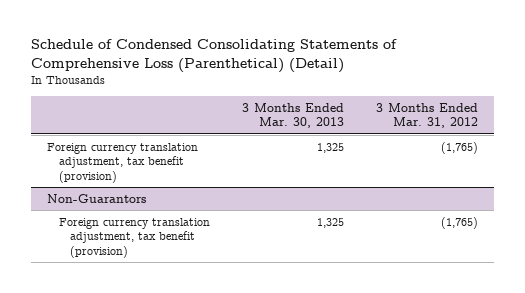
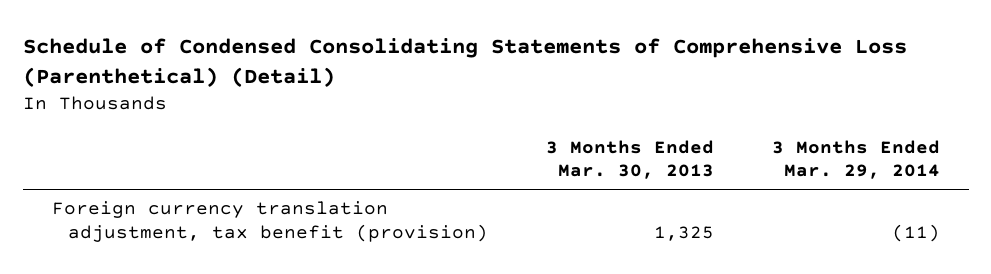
[376,102,479,128] 3 Months Ended Mar. 31, 2012 -> none
none -> [771,139,940,180] 3 Months Ended Mar. 29, 2014
[47,193,147,203] Non-Guarantors -> none
[58,217,210,258] Foreign currency translation adjustment, tax benefit (provision) -> none

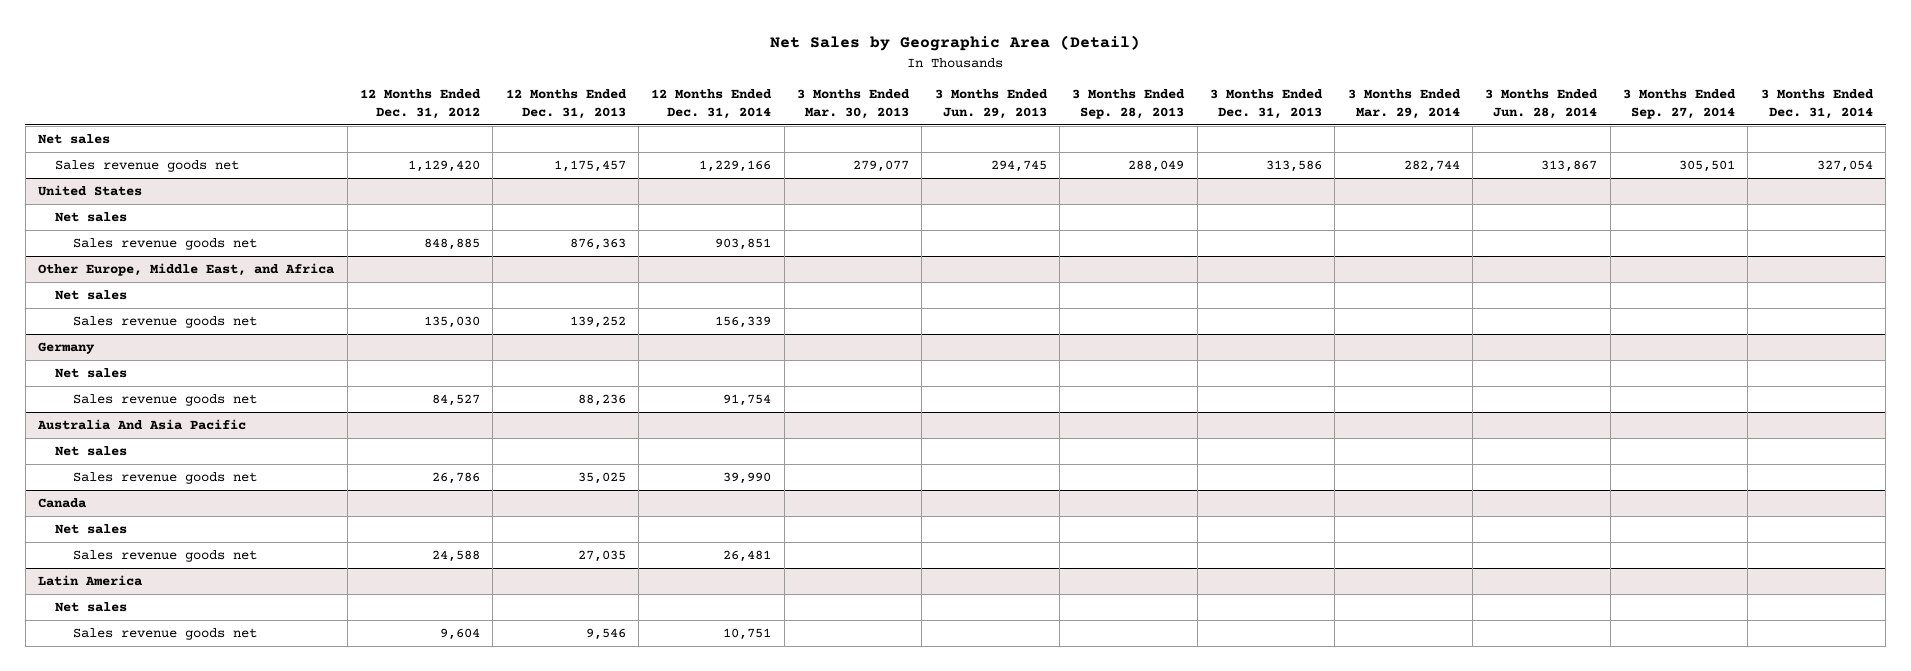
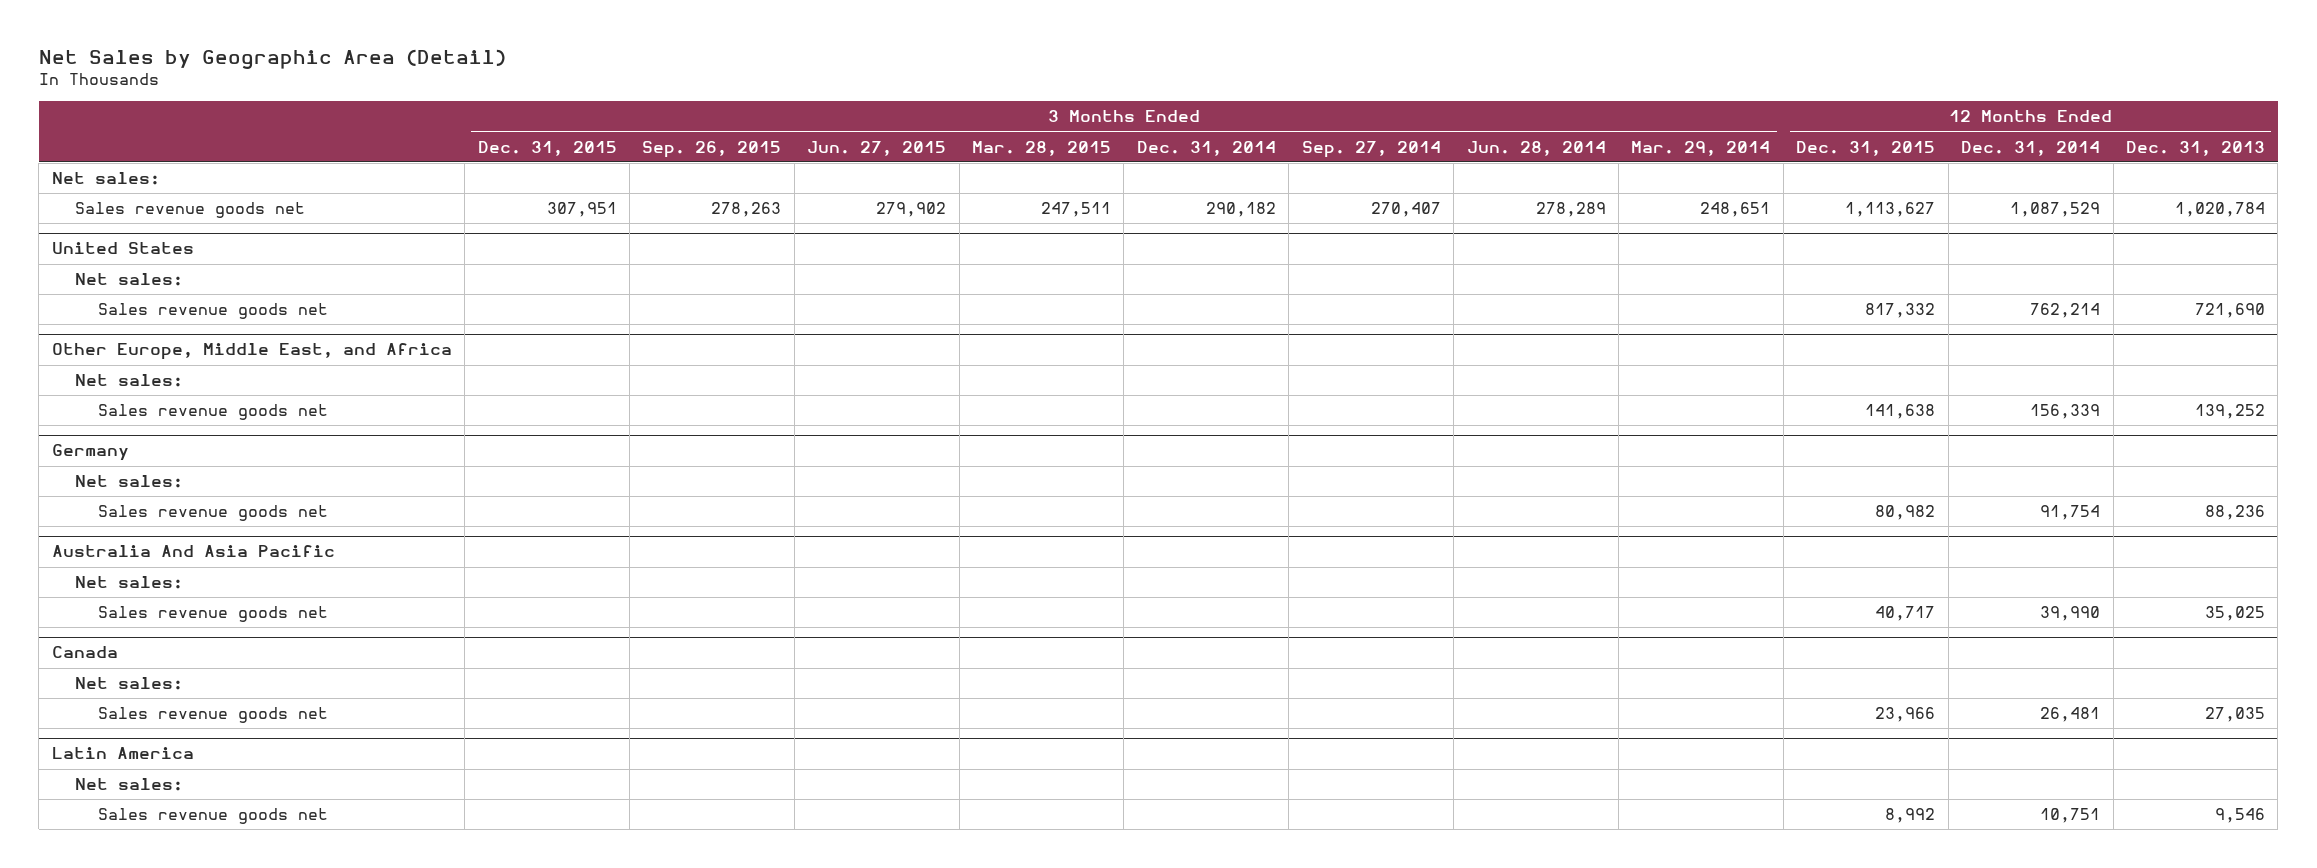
[359,88,481,119] 12 Months Ended Dec. 31, 2012 -> none
[796,88,910,119] 3 Months Ended Mar. 30, 2013 -> none
[934,88,1048,119] 3 Months Ended Jun. 29, 2013 -> none
[1072,88,1186,119] 3 Months Ended Sep. 28, 2013 -> none
[1209,88,1323,119] 3 Months Ended Dec. 31, 2013 -> none
none -> [477,140,617,156] Dec. 31, 2015
none -> [642,140,782,158] Sep. 26, 2015
none -> [807,140,947,156] Jun. 27, 2015
none -> [972,140,1112,156] Mar. 28, 2015
none -> [1796,140,1936,156] Dec. 31, 2015
[38,134,111,145] Net sales -> [51,172,160,186] Net sales:
[553,160,626,173] 1,175,457 -> [2174,202,2265,218] 1,020,784
[699,160,772,173] 1,229,166 -> [2010,202,2101,218] 1,087,529
[1403,160,1460,173] 282,744 -> [1700,202,1771,218] 248,651
[1541,160,1598,173] 313,867 -> [1535,202,1606,218] 278,289
[1679,160,1736,173] 305,501 -> [1370,202,1441,218] 270,407
[1816,160,1873,173] 327,054 -> [1205,202,1276,218] 290,182
[55,212,128,223] Net sales -> [74,273,183,287] Net sales:
[569,238,626,251] 876,363 -> [2194,303,2265,319] 721,690
[715,238,772,251] 903,851 -> [2030,303,2101,319] 762,214
[55,290,128,301] Net sales -> [74,374,183,388] Net sales:
[55,368,128,379] Net sales -> [74,475,183,489] Net sales:
[55,446,128,457] Net sales -> [74,576,183,590] Net sales:
[55,524,128,535] Net sales -> [74,677,183,691] Net sales:
[55,602,128,613] Net sales -> [74,778,183,792] Net sales:

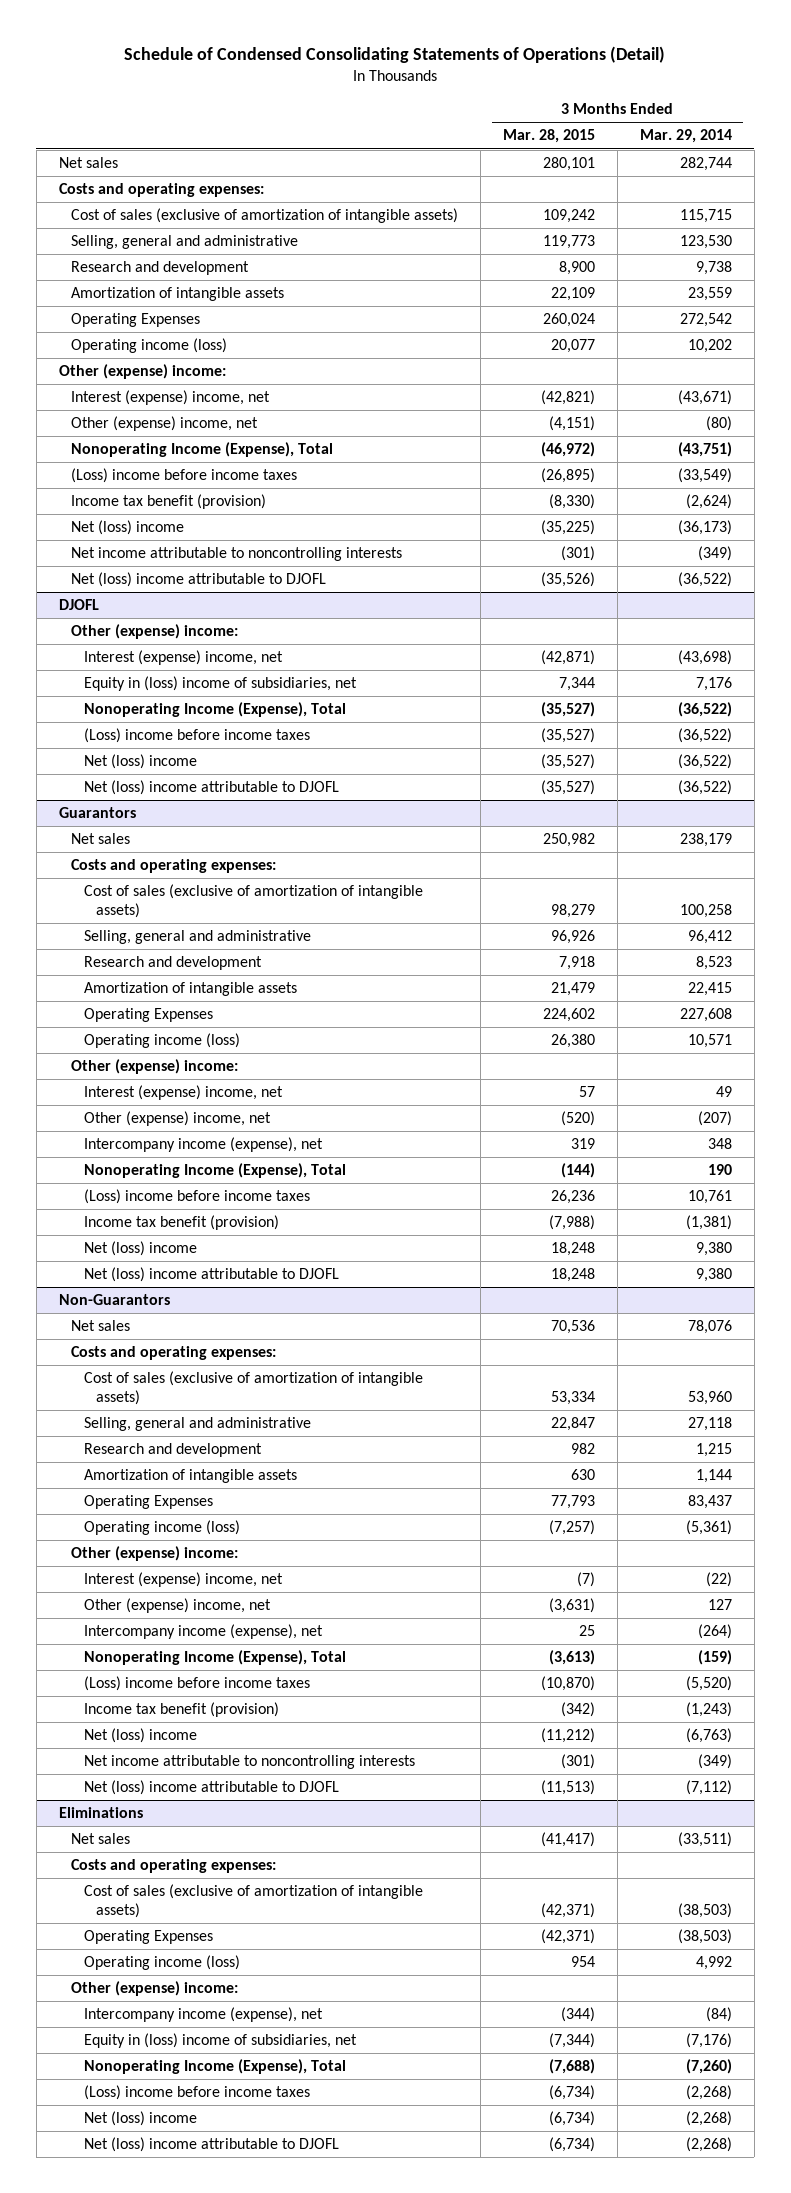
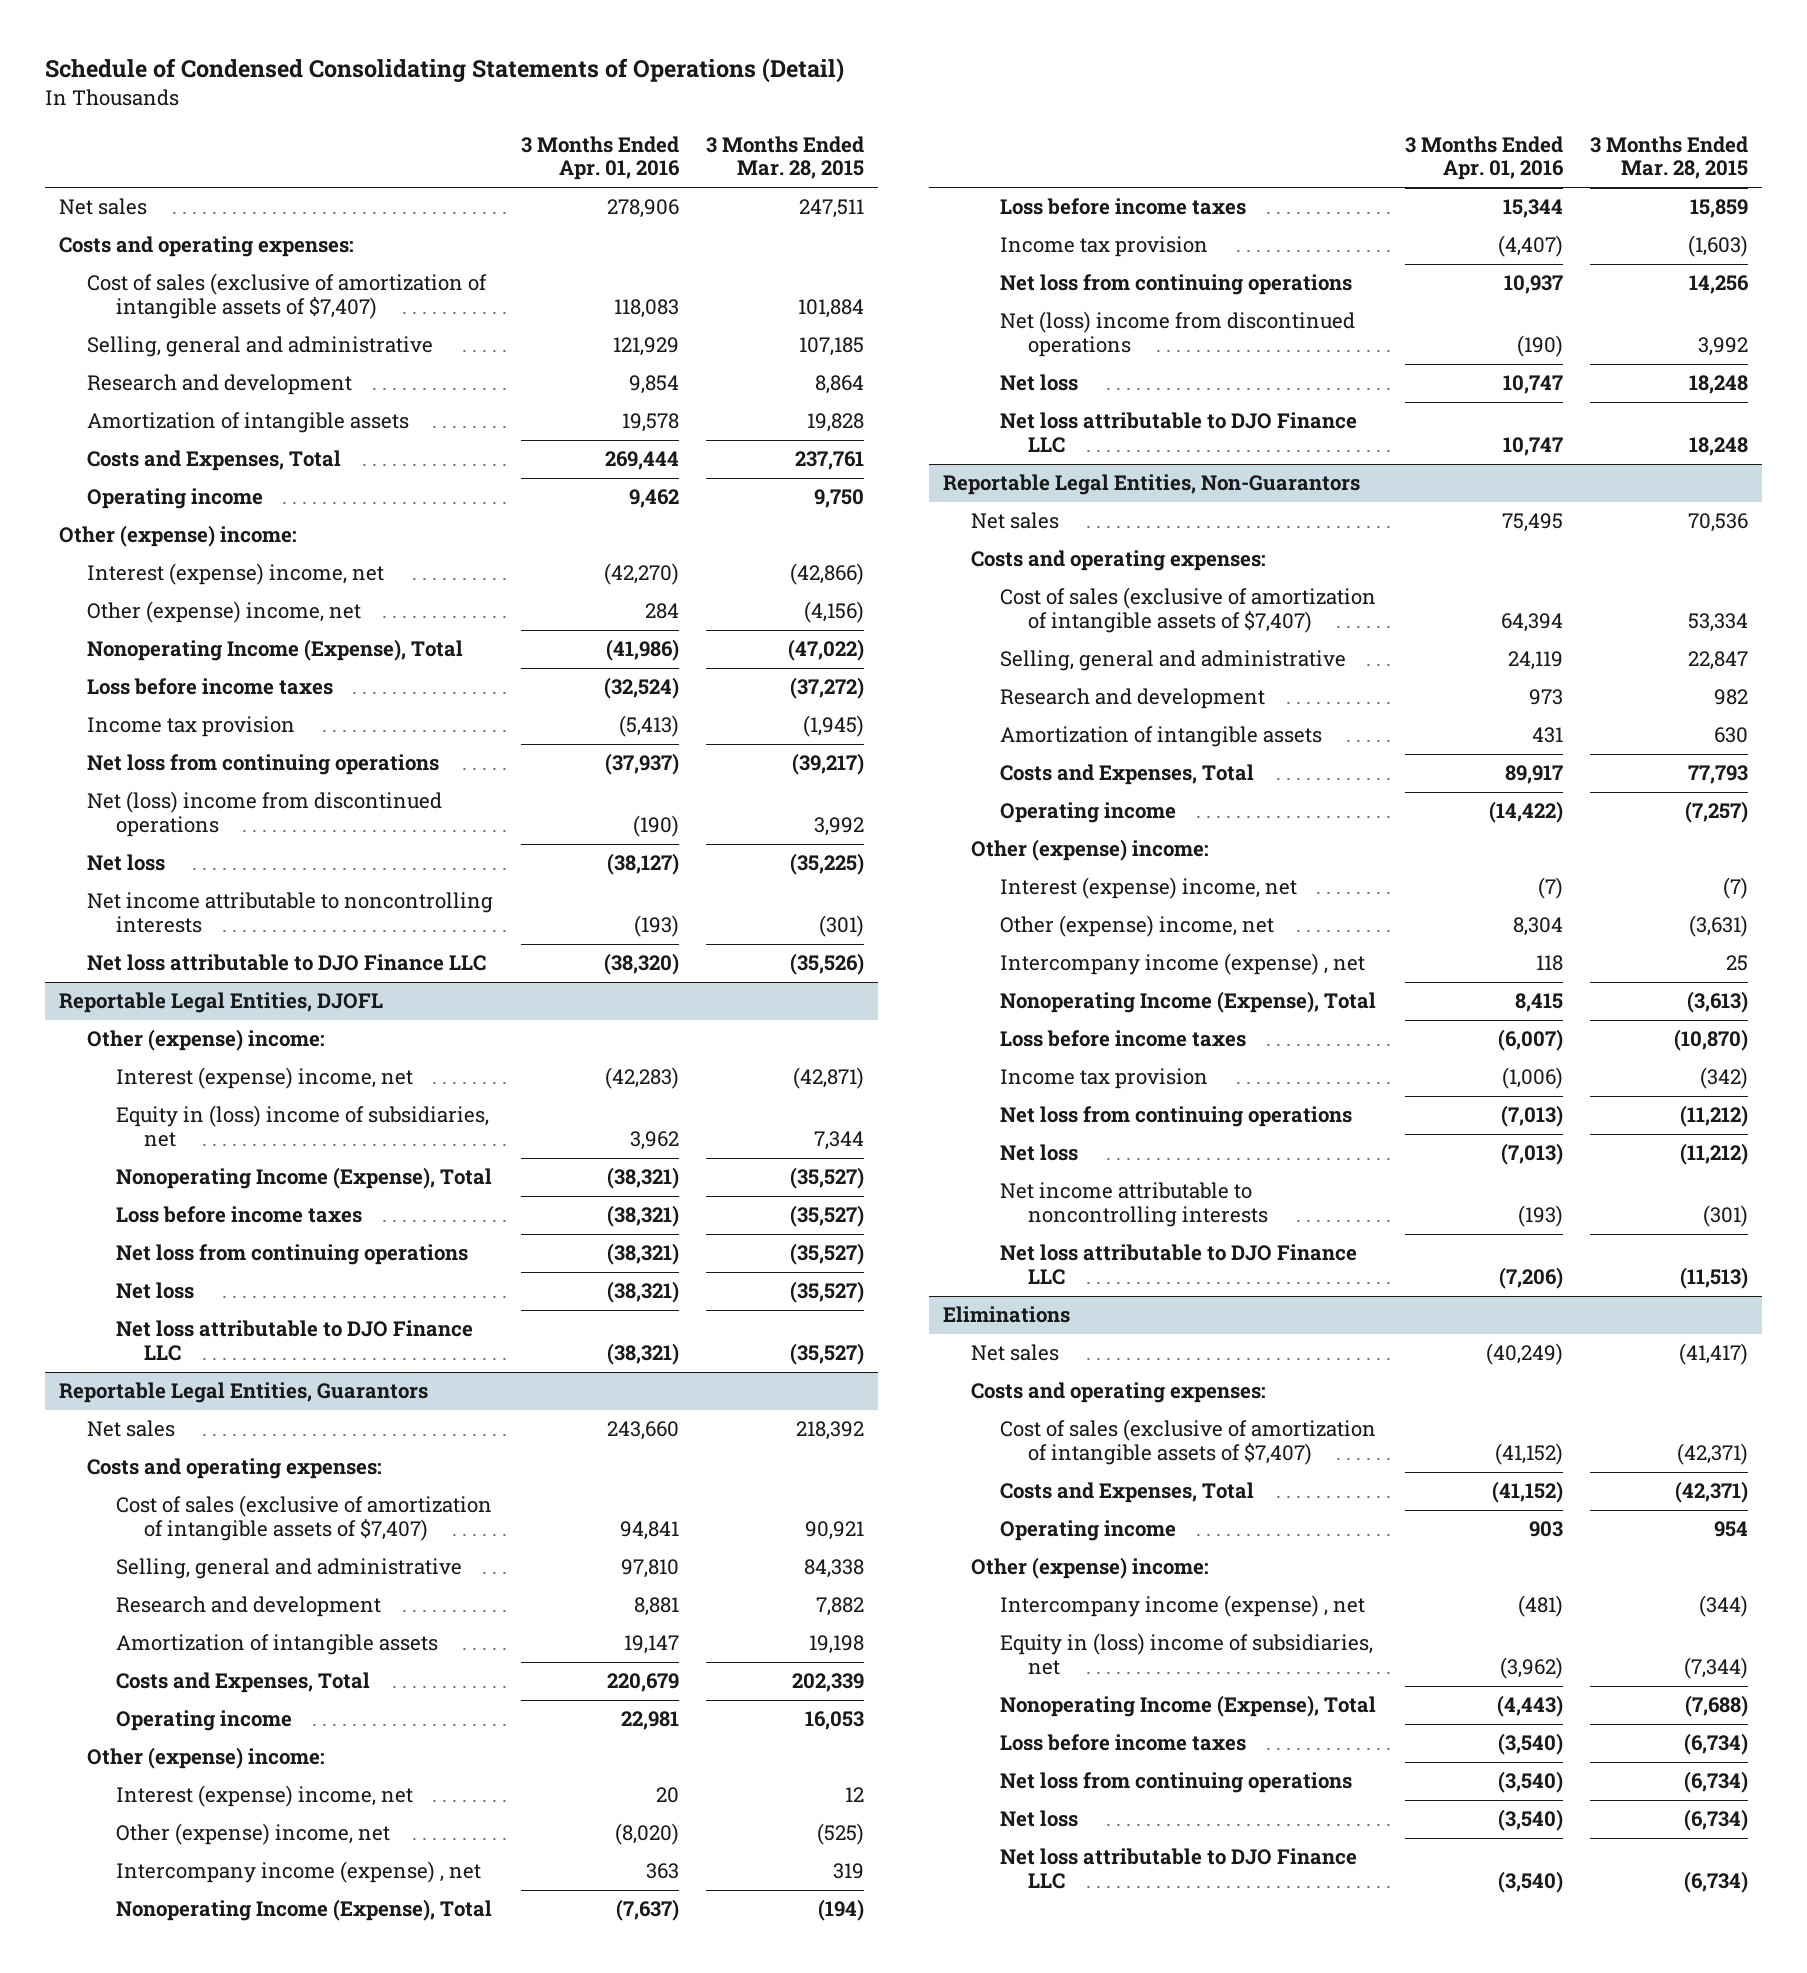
[639,129,732,144] Mar. 29, 2014 -> none
none -> [520,135,680,181] 3 Months Ended Apr. 01, 2016
[543,157,596,172] 280,101 -> [799,199,865,219] 247,511
[71,313,201,328] Operating Expenses -> none
[71,208,459,224] Cost of sales (exclusive of amortization of intangible assets) -> [87,273,488,320] Cost of sales (exclusive of amortization of intangible assets of $7,407)
[543,209,596,224] 109,242 -> [798,299,865,319] 101,884
[543,235,596,250] 119,773 -> [799,337,865,357] 107,185
[559,261,596,276] 8,900 -> [815,375,865,395] 8,864
[551,287,596,302] 22,109 -> [807,413,865,433] 19,828
none -> [87,450,342,472] Costs and Expenses, Total
[71,338,228,354] Operating income (loss) -> [87,488,264,510] Operating income
[551,339,596,354] 20,077 -> [814,489,865,509] 9,750
[541,390,596,406] (42,821) -> [790,563,865,586] (42,866)
[549,416,596,432] (4,151) -> [804,601,865,624] (4,156)
[541,442,596,458] (46,972) -> [788,639,865,662] (47,022)
[71,468,298,484] (Loss) income before income taxes -> [87,678,334,696] Loss before income taxes
[541,468,596,484] (26,895) -> [790,677,865,700] (37,272)
[71,494,267,510] Income tax benefit (provision) -> [87,716,296,738] Income tax provision
[549,494,596,510] (8,330) -> [803,715,865,738] (1,945)
none -> [87,754,440,776] Net loss from continuing operations
none -> [87,791,443,838] Net (loss) income from discontinued operations
[71,520,185,536] Net (loss) income -> [87,854,166,872] Net loss
[58,599,99,611] DJOFL -> none
[71,572,327,588] Net (loss) income attributable to DJOFL -> [87,954,487,972] Net loss attributable to DJO Finance LLC
none -> [58,992,383,1014] Reportable Legal Entities, DJOFL
[58,807,136,819] Guarantors -> none
[83,728,310,744] (Loss) income before income taxes -> [115,1206,362,1224] Loss before income taxes
none -> [115,1244,468,1266] Net loss from continuing operations
[83,754,197,770] Net (loss) income -> [115,1282,194,1300] Net loss
[83,780,339,796] Net (loss) income attributable to DJOFL -> [115,1320,473,1362] Net loss attributable to DJO Finance LLC
none -> [58,1382,428,1404] Reportable Legal Entities, Guarantors
[543,833,596,848] 250,982 -> [796,1421,865,1441] 218,392
[83,1008,213,1023] Operating Expenses -> none
[83,884,423,918] Cost of sales (exclusive of amortization of intangible assets) -> [115,1495,492,1542] Cost of sales (exclusive of amortization of intangible assets of $7,407)
[551,903,596,918] 98,279 -> [805,1521,865,1541] 90,921
[551,930,596,945] 96,926 -> [804,1559,865,1579] 84,338
[559,956,596,971] 7,918 -> [816,1597,865,1617] 7,882
[551,982,596,997] 21,479 -> [809,1635,865,1655] 19,198
none -> [115,1672,370,1694] Costs and Expenses, Total
[83,1033,240,1049] Operating income (loss) -> [115,1710,292,1732] Operating income
[551,1034,596,1049] 26,380 -> [805,1711,865,1731] 16,053
[58,1294,170,1306] Non-Guarantors -> none
[579,1086,596,1098] 57 -> [845,1787,865,1803] 12
[561,1111,596,1127] (520) -> [817,1823,865,1846] (525)
[83,1137,323,1153] Intercompany income (expense), net -> [115,1861,481,1884] Intercompany income (expense) , net
[561,1163,596,1179] (144) -> [818,1899,865,1922] (194)
[83,1189,310,1205] (Loss) income before income taxes -> [999,198,1246,216] Loss before income taxes
[551,1190,596,1205] 26,236 -> [1690,199,1749,219] 15,859
[83,1215,279,1231] Income tax benefit (provision) -> [999,236,1208,258] Income tax provision
[549,1215,596,1231] (7,988) -> [1688,235,1749,258] (1,603)
none -> [999,274,1352,296] Net loss from continuing operations
none -> [999,311,1355,358] Net (loss) income from discontinued operations
[83,1241,197,1257] Net (loss) income -> [999,374,1078,392] Net loss
[83,1267,339,1283] Net (loss) income attributable to DJOFL -> [999,412,1357,454] Net loss attributable to DJO Finance LLC
none -> [942,474,1360,496] Reportable Legal Entities, Non-Guarantors
[83,1371,423,1405] Cost of sales (exclusive of amortization of intangible assets) -> [999,587,1376,634] Cost of sales (exclusive of amortization of intangible assets of $7,407)
[83,1495,213,1510] Operating Expenses -> [999,764,1254,786] Costs and Expenses, Total
[83,1520,240,1536] Operating income (loss) -> [999,802,1176,824] Operating income
[83,1624,323,1640] Intercompany income (expense), net -> [999,953,1365,976] Intercompany income (expense) , net
[83,1676,310,1692] (Loss) income before income taxes -> [999,1030,1246,1048] Loss before income taxes
[83,1702,279,1718] Income tax benefit (provision) -> [999,1068,1208,1090] Income tax provision
none -> [999,1106,1352,1128] Net loss from continuing operations
[83,1728,197,1744] Net (loss) income -> [999,1144,1078,1162] Net loss
[83,1780,339,1796] Net (loss) income attributable to DJOFL -> [999,1244,1357,1286] Net loss attributable to DJO Finance LLC
[83,1884,423,1918] Cost of sales (exclusive of amortization of intangible assets) -> [999,1419,1376,1466] Cost of sales (exclusive of amortization of intangible assets of $7,407)
[83,1930,213,1945] Operating Expenses -> [999,1482,1254,1504] Costs and Expenses, Total
[83,1955,240,1971] Operating income (loss) -> [999,1520,1176,1542] Operating income
[83,2007,323,2023] Intercompany income (expense), net -> [999,1595,1365,1618] Intercompany income (expense) , net
[83,2085,310,2101] (Loss) income before income taxes -> [999,1734,1246,1752] Loss before income taxes
none -> [999,1772,1352,1794] Net loss from continuing operations
[83,2111,197,2127] Net (loss) income -> [999,1810,1078,1828] Net loss
[83,2137,339,2153] Net (loss) income attributable to DJOFL -> [999,1848,1357,1890] Net loss attributable to DJO Finance LLC

